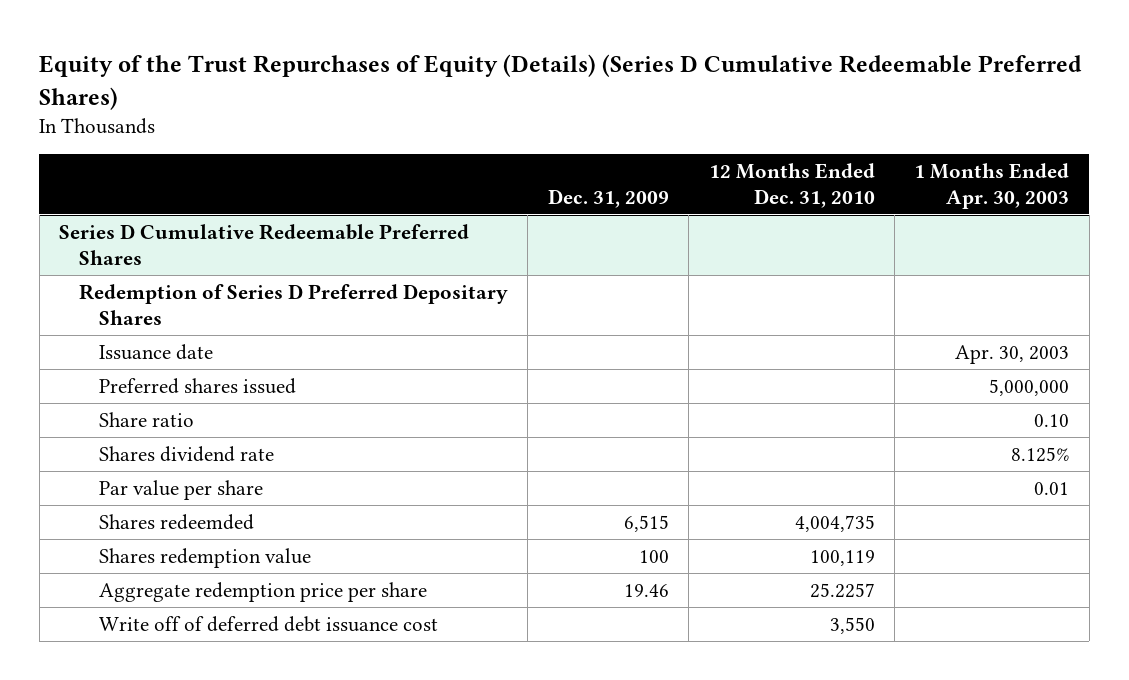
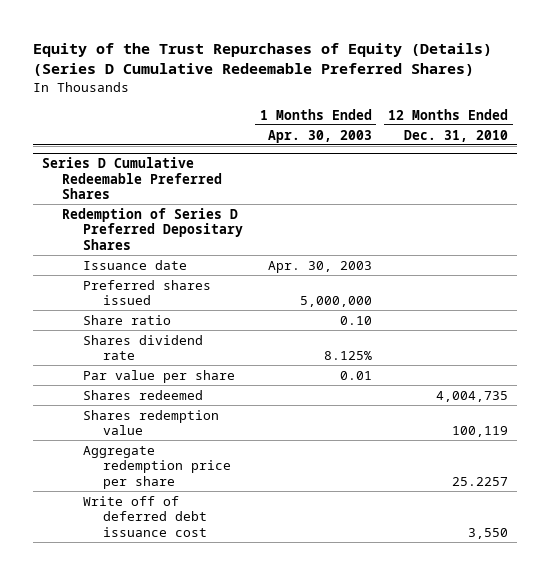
[547,188,669,208] Dec. 31, 2009 -> none
[98,513,254,530] Shares redeemded -> [82,389,203,400] Shares redeemed

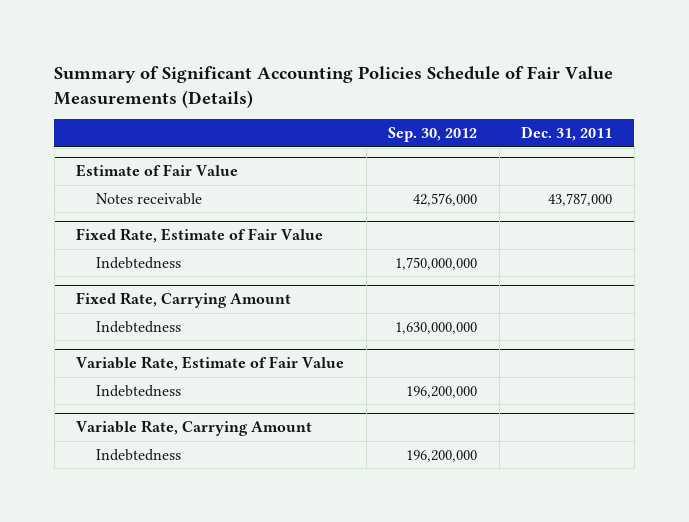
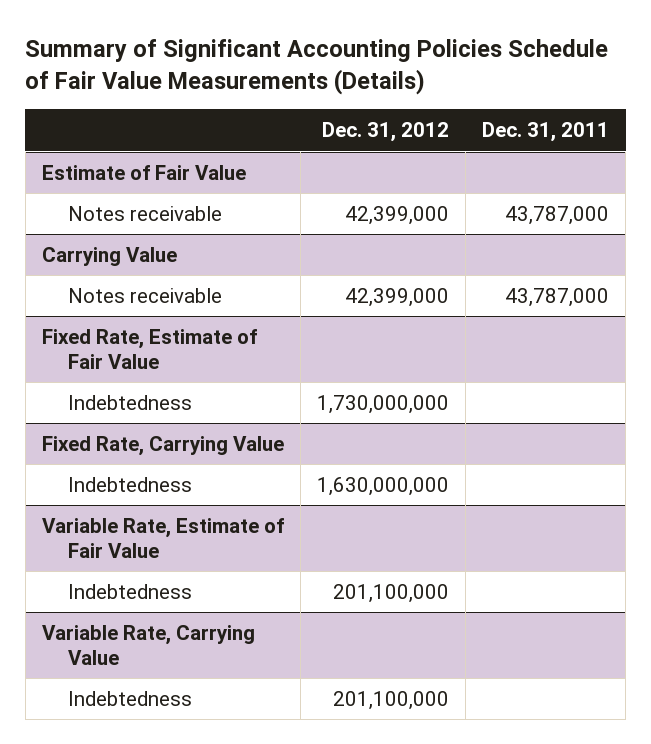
[388,127,478,143] Sep. 30, 2012 -> none
none -> [321,122,449,143] Dec. 31, 2012
none -> [41,246,177,266] Carrying Value
none -> [67,287,222,303] Notes receivable
[76,292,292,309] Fixed Rate, Carrying Amount -> [41,435,284,456] Fixed Rate, Carrying Value
[76,420,313,437] Variable Rate, Carrying Amount -> [41,624,255,665] Variable Rate, Carrying Value

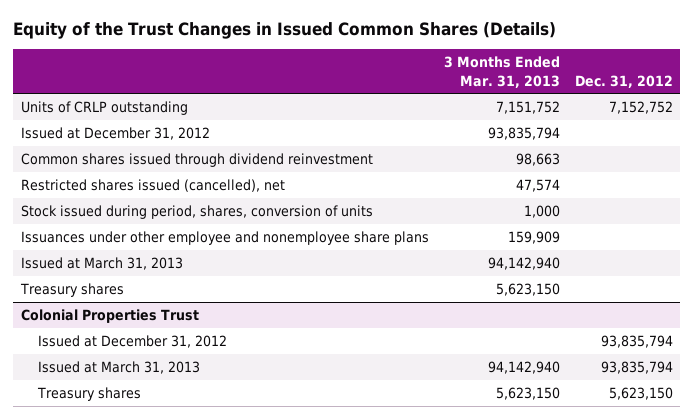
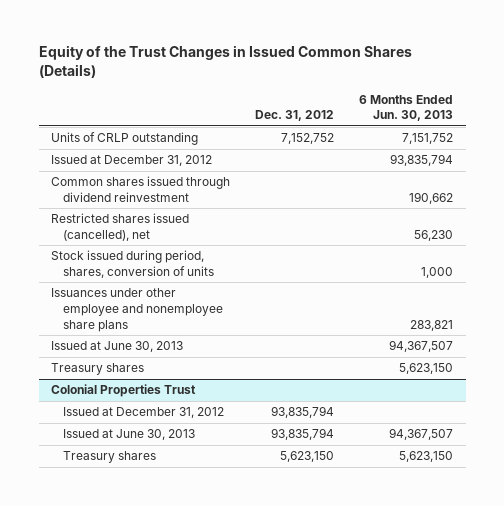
[443,56,560,88] 3 Months Ended Mar. 31, 2013 -> none
none -> [359,94,454,122] 6 Months Ended Jun. 30, 2013
[20,256,183,270] Issued at March 31, 2013 -> [51,341,184,353] Issued at June 30, 2013
[37,360,200,374] Issued at March 31, 2013 -> [63,429,196,441] Issued at June 30, 2013

